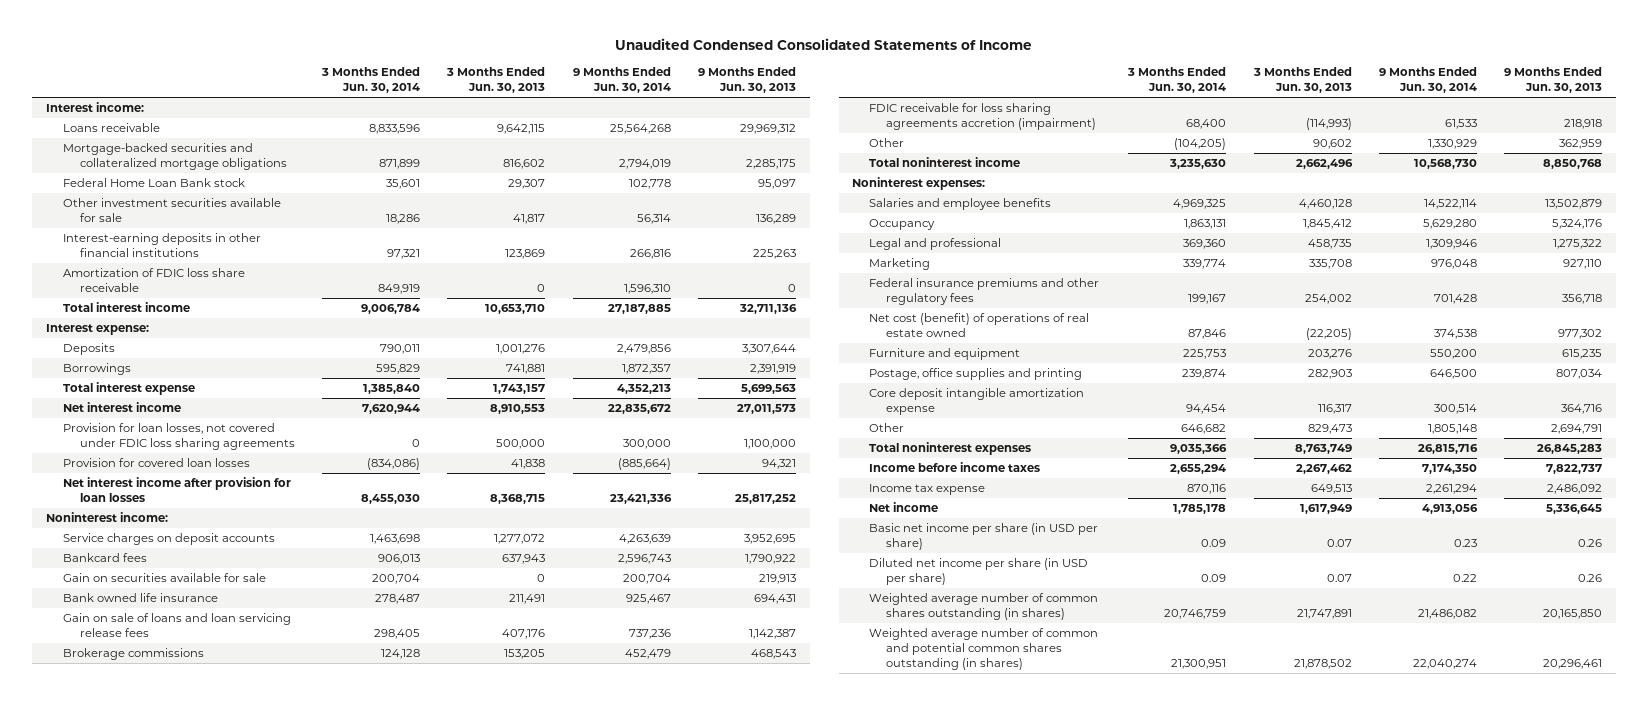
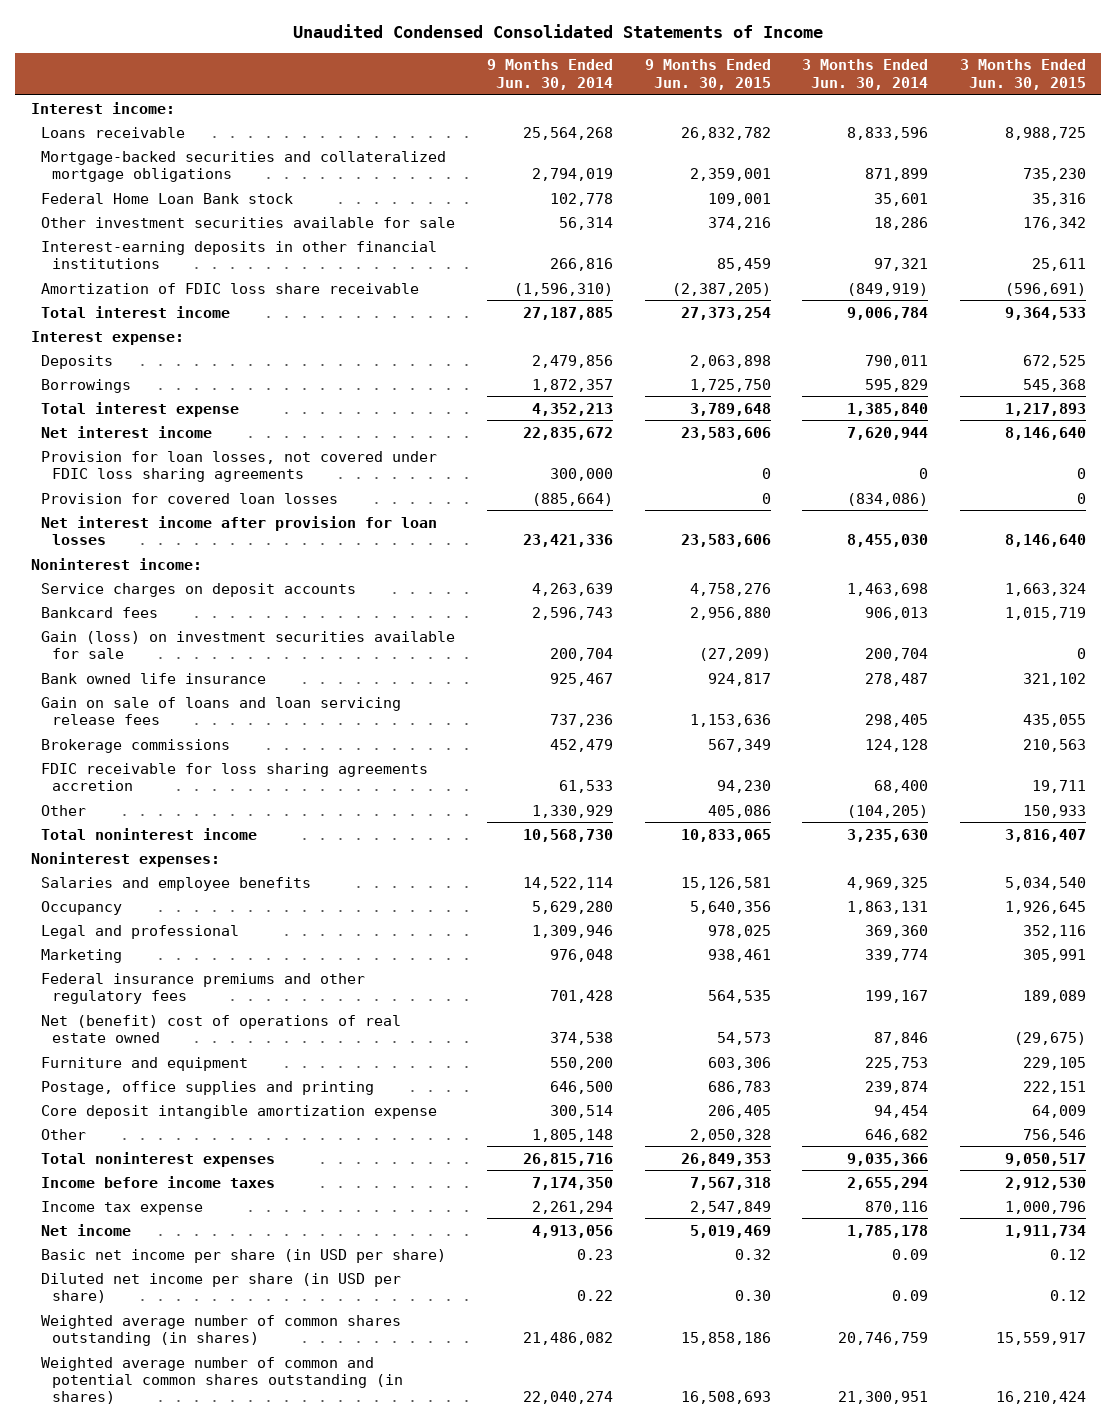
[446,67,546,94] 3 Months Ended Jun. 30, 2013 -> none
[697,67,796,94] 9 Months Ended Jun. 30, 2013 -> none
none -> [644,59,771,90] 9 Months Ended Jun. 30, 2015
none -> [959,59,1086,90] 3 Months Ended Jun. 30, 2015
[378,284,421,295] 849,919 -> [847,282,929,296] (849,919)
[623,284,671,295] 1,596,310 -> [514,282,614,296] (1,596,310)
[62,573,266,583] Gain on securities available for sale -> [41,630,456,659] Gain (loss) on investment securities available for sale
[869,103,1097,131] FDIC receivable for loss sharing agreements accretion (impairment) -> [41,762,429,791] FDIC receivable for loss sharing agreements accretion
[869,313,1090,338] Net cost (benefit) of operations of real estate owned -> [41,1014,402,1043] Net (benefit) cost of operations of real estate owned

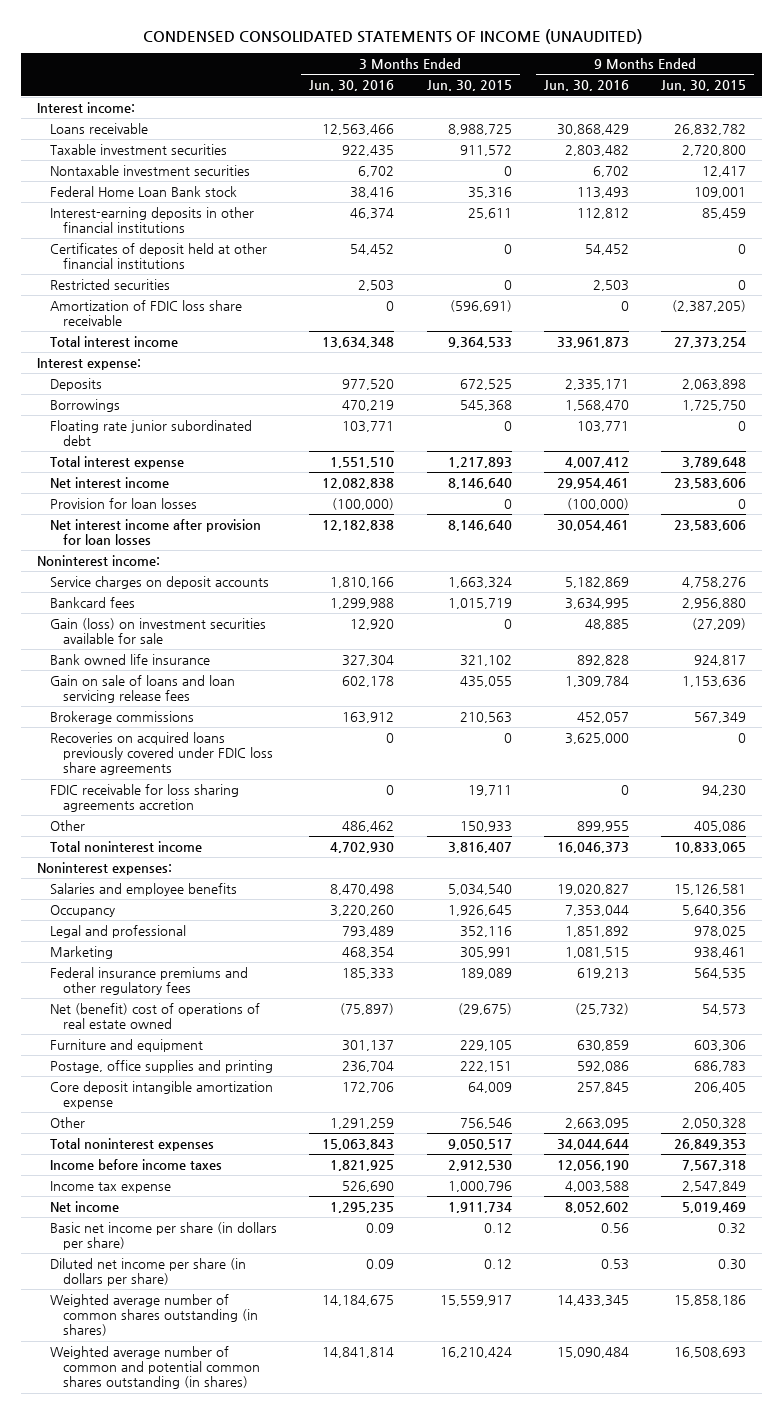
[293,23,824,38] Unaudited Condensed Consolidated Statements of Income -> [142,28,642,44] CONDENSED CONSOLIDATED STATEMENTS OF INCOME (UNAUDITED)
[487,59,614,90] 9 Months Ended Jun. 30, 2014 -> none
[802,59,929,90] 3 Months Ended Jun. 30, 2014 -> none
none -> [309,80,395,92] Jun. 30, 2016
none -> [543,80,629,92] Jun. 30, 2016
[41,150,447,182] Mortgage-backed securities and collateralized mortgage obligations -> none
none -> [50,144,228,156] Taxable investment securities
none -> [50,165,251,177] Nontaxable investment securities
[41,216,456,228] Other investment securities available for sale -> none
none -> [50,243,268,270] Certificates of deposit held at other financial institutions
none -> [50,279,171,291] Restricted securities
none -> [50,420,253,447] Floating rate junior subordinated debt
[41,450,438,482] Provision for loan losses, not covered under FDIC loss sharing agreements -> none
[41,492,339,504] Provision for covered loan losses -> [50,498,198,510] Provision for loan losses
none -> [50,732,274,776] Recoveries on acquired loans previously covered under FDIC loss share agreements
[41,1248,447,1263] Basic net income per share (in USD per share) -> [50,1222,278,1251] Basic net income per share (in dollars per share)
[41,1272,402,1303] Diluted net income per share (in USD per share) -> [50,1258,247,1287] Diluted net income per share (in dollars per share)

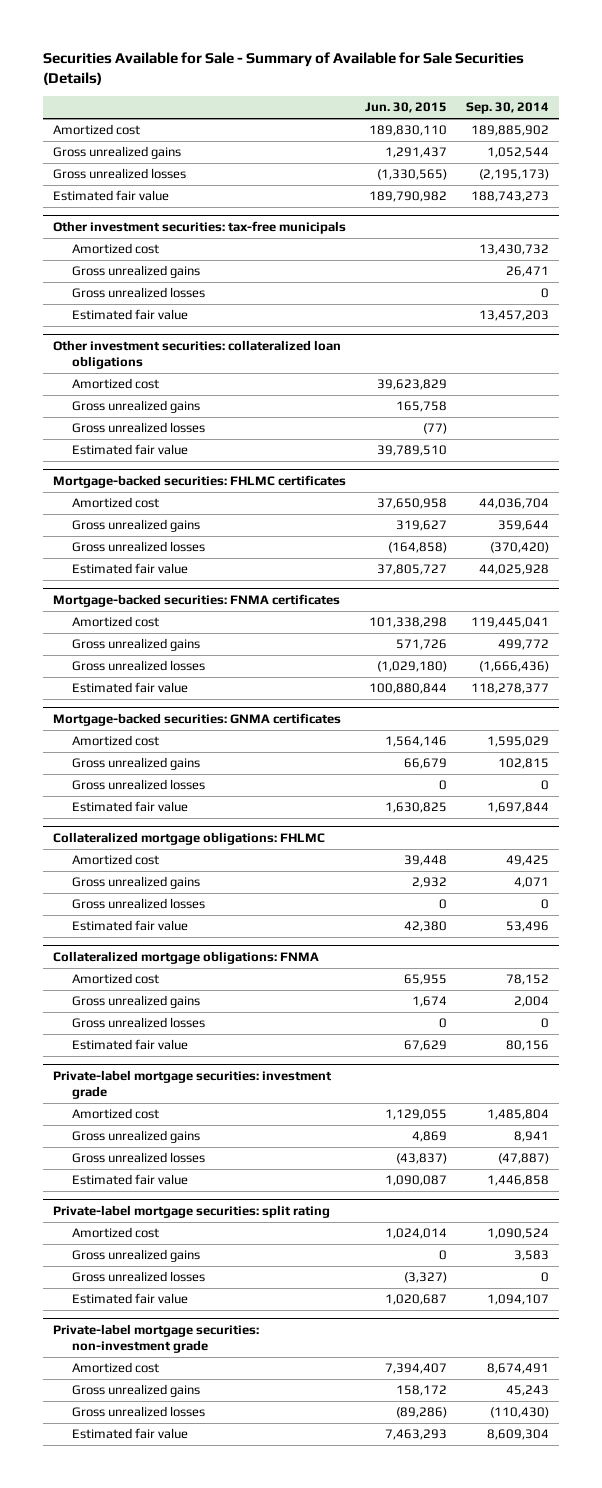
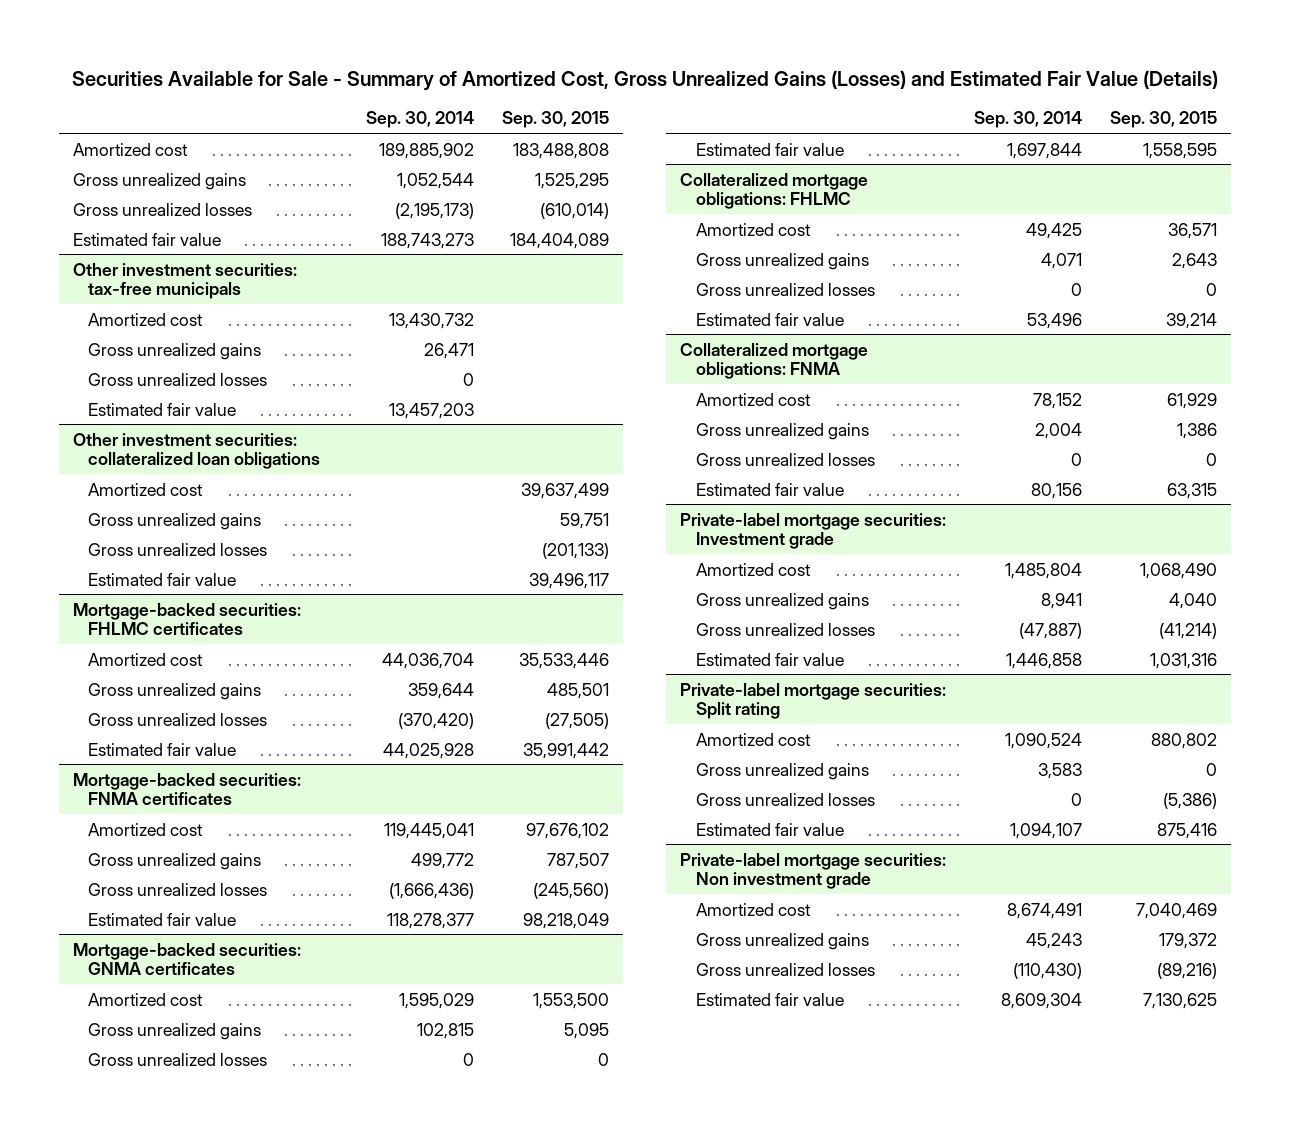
[43,52,525,86] Securities Available for Sale - Summary of Available for Sale Securities (Details) -> [71,69,1218,91] Securities Available for Sale - Summary of Amortized Cost, Gross Unrealized Gains (Losses) and Estimated Fair Value (Details)
[365,102,448,114] Jun. 30, 2015 -> none
none -> [502,111,610,129] Sep. 30, 2015
[52,1069,332,1100] Private-label mortgage securities: investment grade -> [680,512,947,550] Private-label mortgage securities: Investment grade
[52,1204,330,1218] Private-label mortgage securities: split rating -> [680,682,947,720] Private-label mortgage securities: Split rating
[52,1323,259,1354] Private-label mortgage securities: non-investment grade -> [680,852,947,890] Private-label mortgage securities: Non investment grade

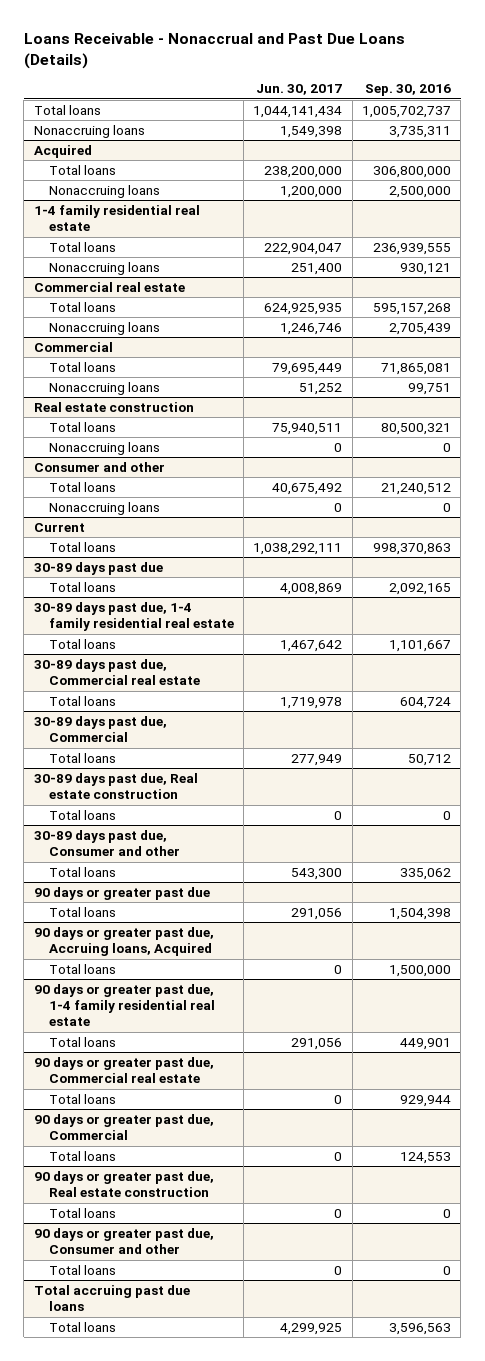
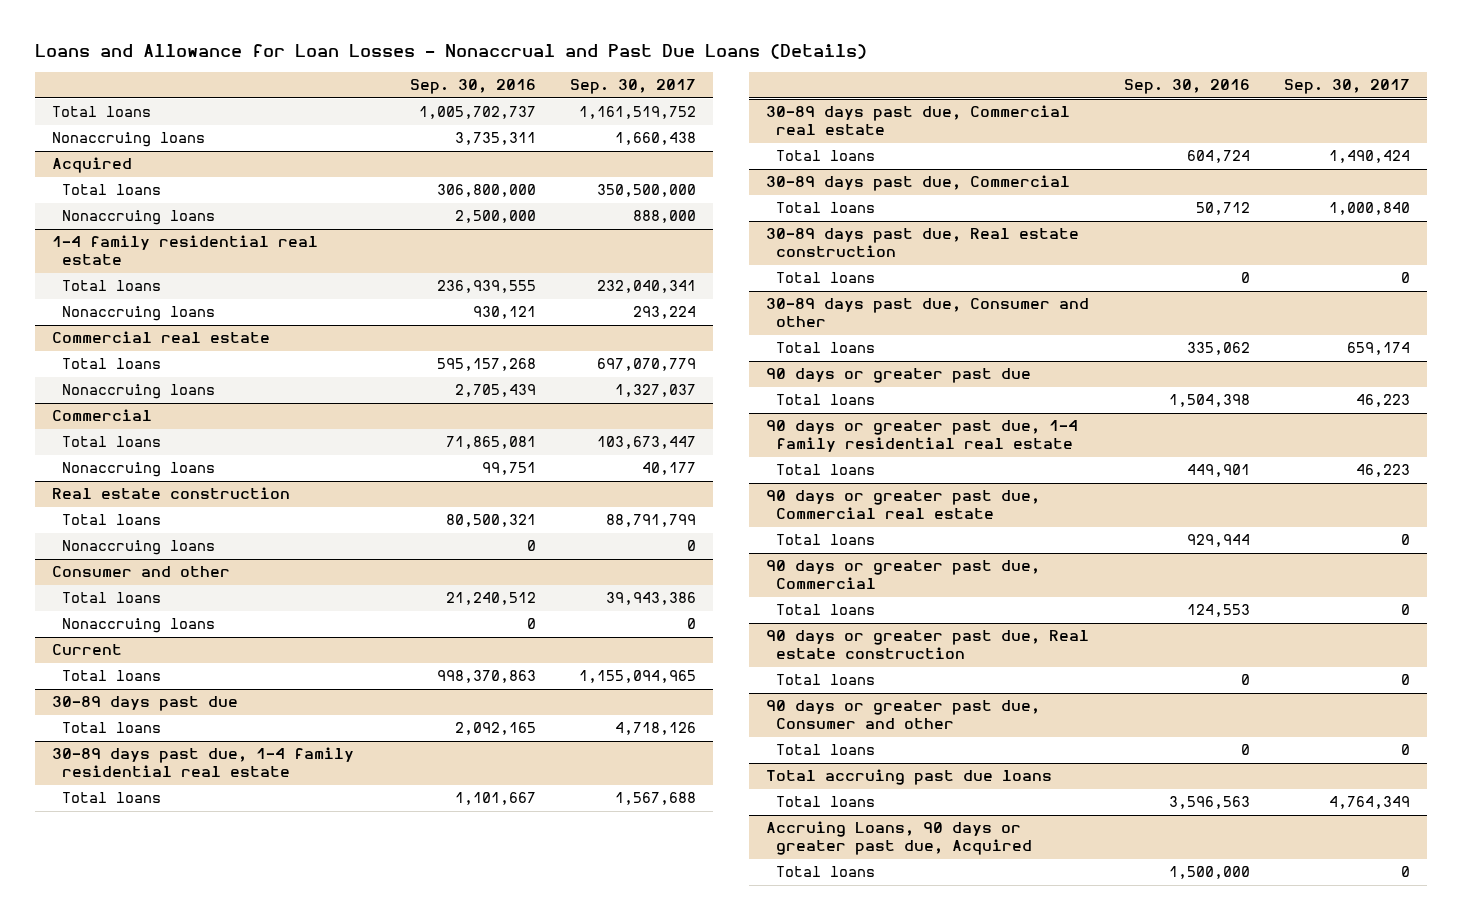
[23,33,405,70] Loans Receivable - Nonaccrual and Past Due Loans (Details) -> [35,44,868,60] Loans and Allowance for Loan Losses - Nonaccrual and Past Due Loans (Details)
[256,84,343,96] Jun. 30, 2017 -> none
none -> [570,79,697,95] Sep. 30, 2017
[33,926,214,957] 90 days or greater past due, Accruing loans, Acquired -> none
[48,963,116,974] Total loans -> none
none -> [766,821,1033,856] Accruing Loans, 90 days or greater past due, Acquired
none -> [776,866,876,878] Total loans

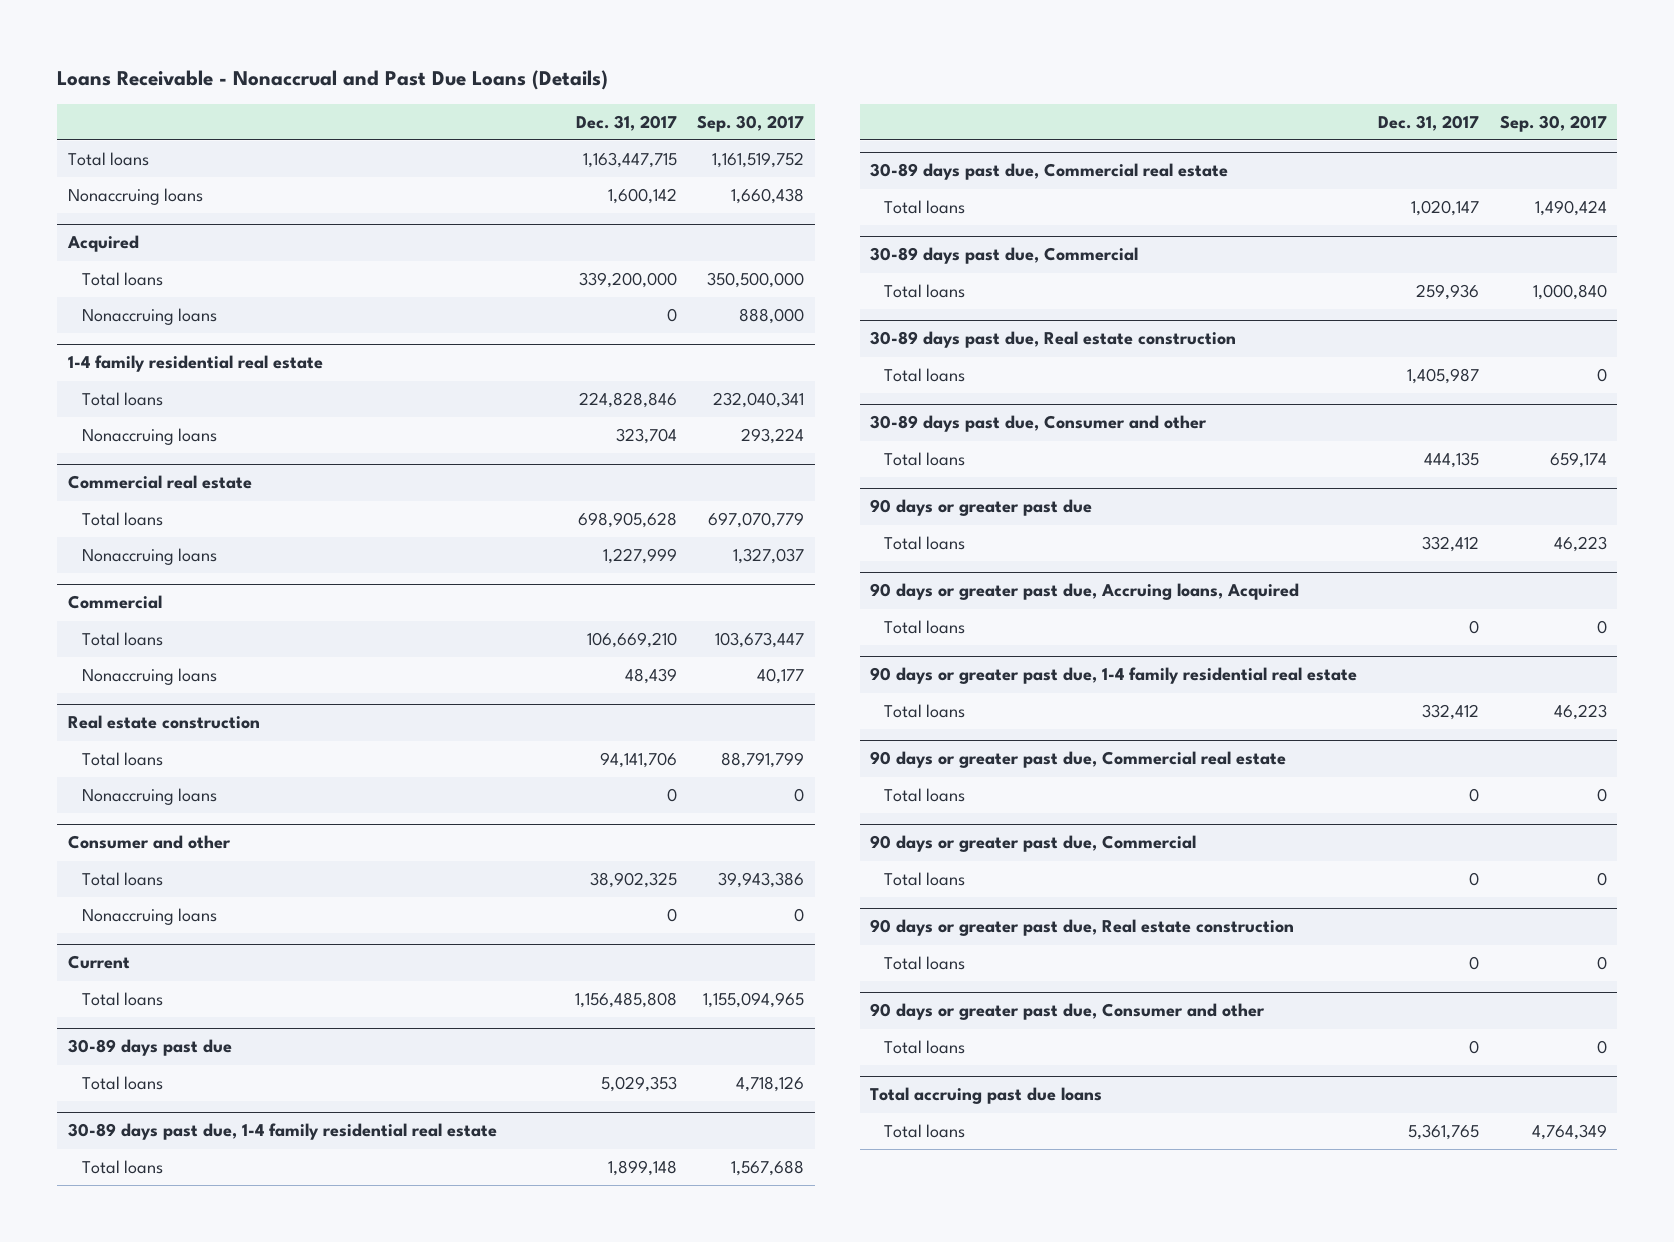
[35,44,868,60] Loans and Allowance for Loan Losses - Nonaccrual and Past Due Loans (Details) -> [57,70,609,91] Loans Receivable - Nonaccrual and Past Due Loans (Details)
[409,79,536,95] Sep. 30, 2016 -> none
none -> [575,114,677,131] Dec. 31, 2017
none -> [869,583,1299,601] 90 days or greater past due, Accruing loans, Acquired
none -> [883,620,965,635] Total loans
[766,821,1033,856] Accruing Loans, 90 days or greater past due, Acquired -> none
[776,866,876,878] Total loans -> none

